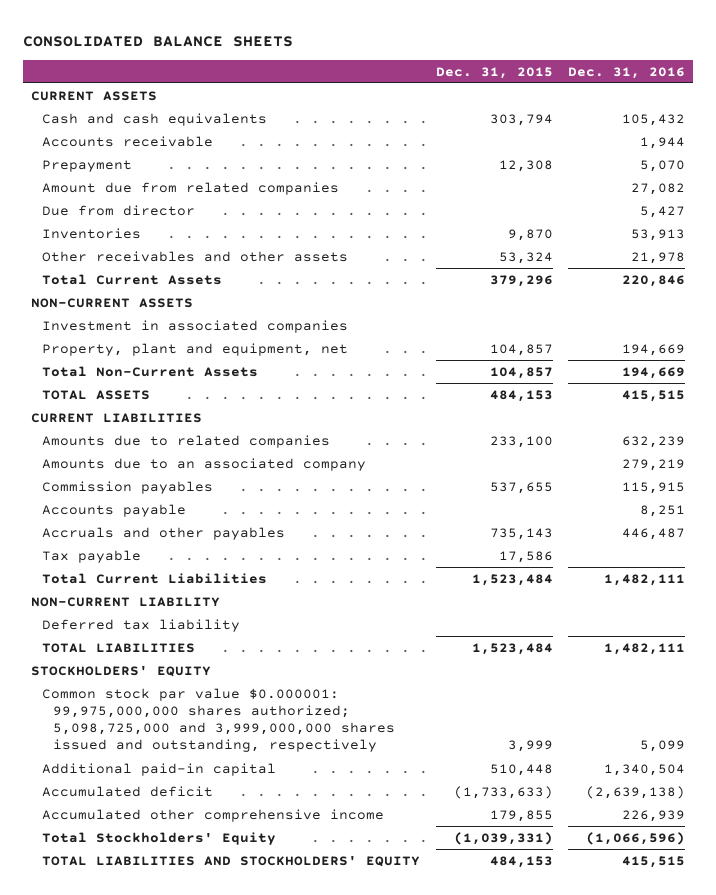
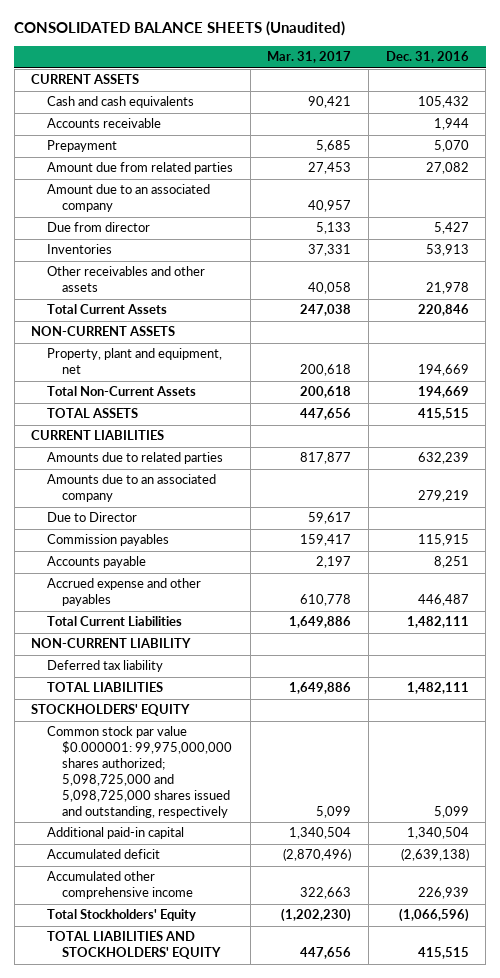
[23,35,294,47] CONSOLIDATED BALANCE SHEETS -> [14,21,346,37] CONSOLIDATED BALANCE SHEETS (Unaudited)
[435,66,553,79] Dec. 31, 2015 -> none
none -> [267,51,352,64] Mar. 31, 2017
[42,181,340,195] Amount due from related companies -> [46,162,233,175] Amount due from related parties
none -> [46,184,210,213] Amount due to an associated company
[42,319,349,333] Investment in associated companies -> none
[42,434,331,448] Amounts due to related companies -> [46,452,223,465] Amounts due to related parties
none -> [46,512,137,523] Due to Director
[42,549,142,563] Tax payable -> none
[42,526,286,540] Accruals and other payables -> [46,578,201,607] Accrued expense and other payables
[42,687,396,753] Common stock par value $0.000001: 99,975,000,000 shares authorized; 5,098,725,000 and 3,999,000,000 shares issued and outstanding, respectively -> [46,726,233,818] Common stock par value $0.000001: 99,975,000,000 shares authorized; 5,098,725,000 and 5,098,725,000 shares issued and outstanding, respectively

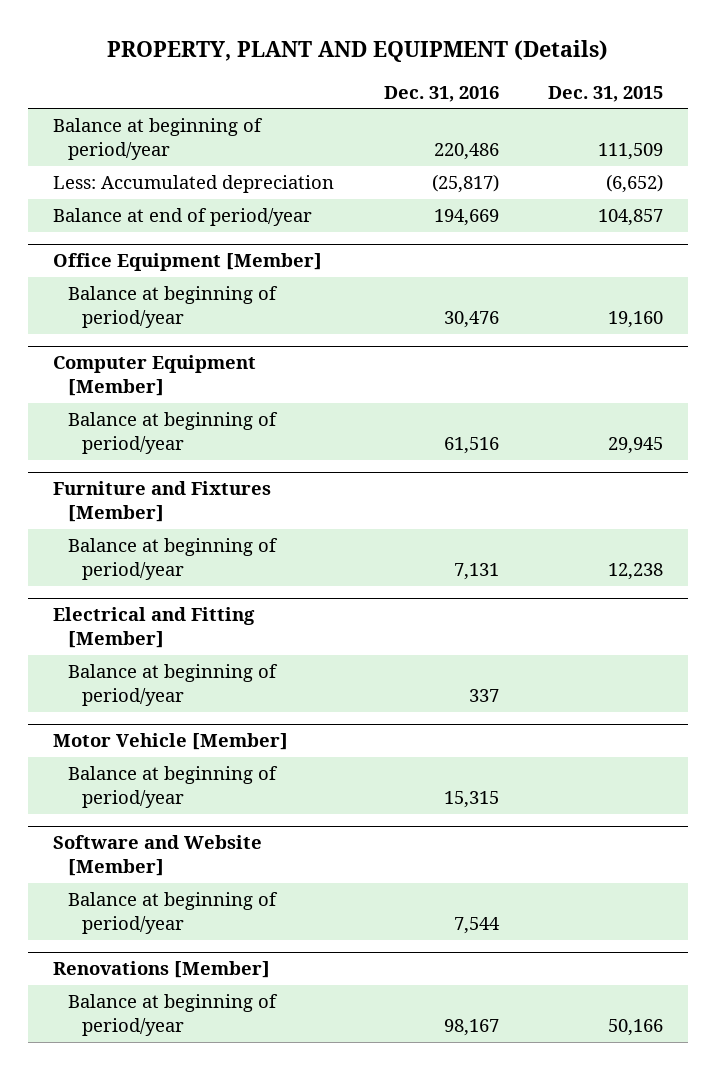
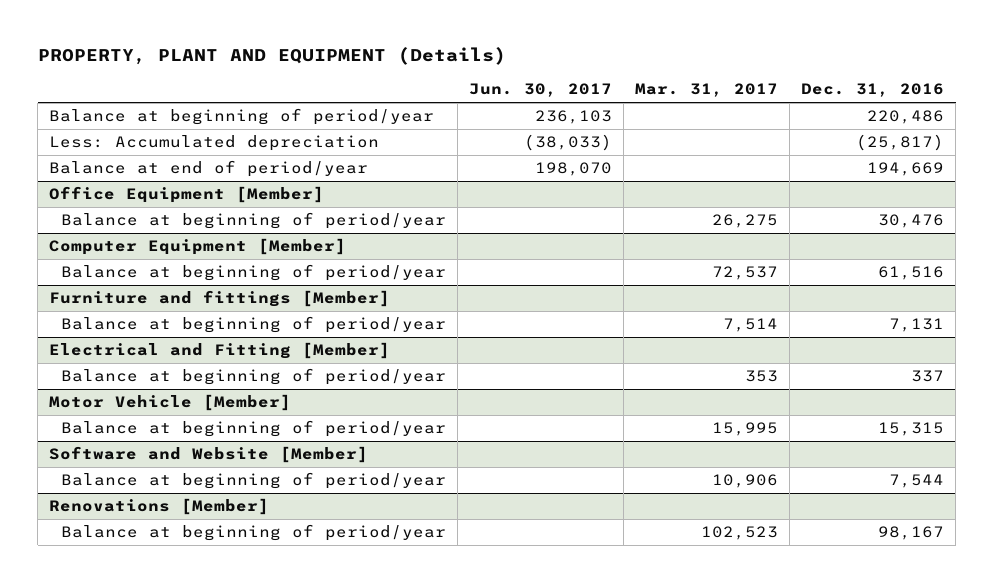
[548,85,664,102] Dec. 31, 2015 -> none
none -> [469,83,613,98] Jun. 30, 2017
none -> [635,83,779,98] Mar. 31, 2017
[52,481,271,523] Furniture and Fixtures [Member] -> [49,290,391,308] Furniture and fittings [Member]

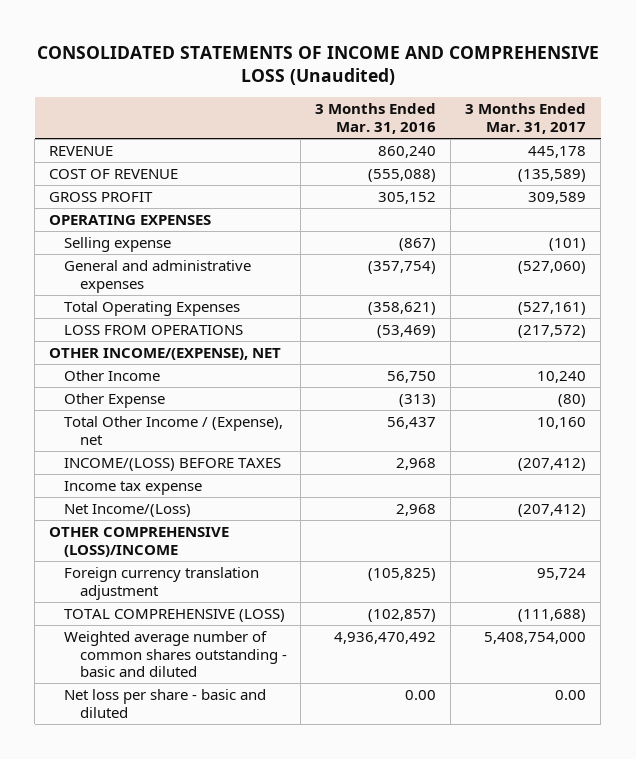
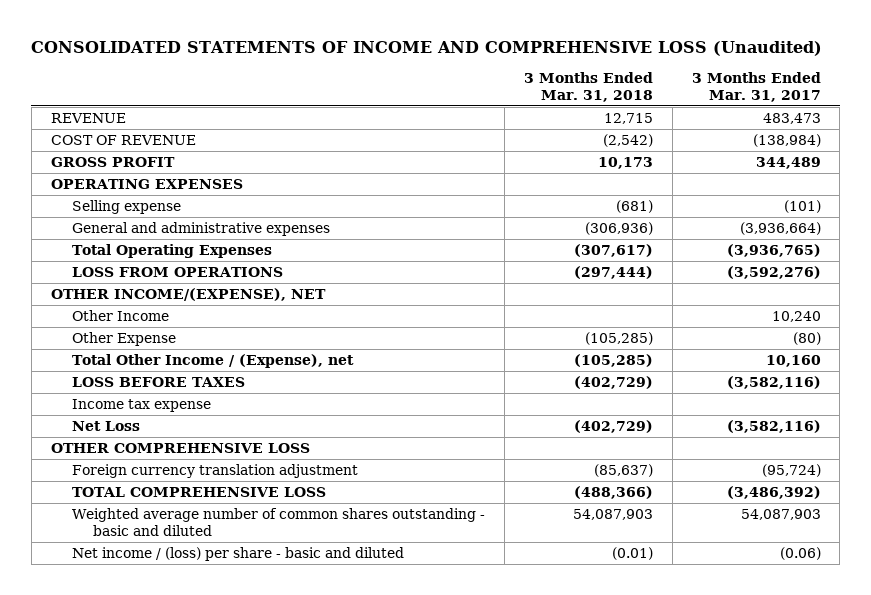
[315,103,437,135] 3 Months Ended Mar. 31, 2016 -> none
none -> [523,71,653,103] 3 Months Ended Mar. 31, 2018
[528,145,587,158] 445,178 -> [762,112,821,124] 483,473
[518,168,587,182] (135,589) -> [752,133,821,147] (138,984)
[528,191,587,204] 309,589 -> [755,156,821,169] 344,489
[518,260,587,274] (527,060) -> [739,221,821,235] (3,936,664)
[518,301,587,315] (527,161) -> [726,243,821,257] (3,936,765)
[518,324,587,338] (217,572) -> [726,265,821,279] (3,592,276)
[64,457,282,471] INCOME/(LOSS) BEFORE TAXES -> [71,376,245,387] LOSS BEFORE TAXES
[518,457,587,471] (207,412) -> [726,375,821,389] (3,582,116)
[64,503,192,517] Net Income/(Loss) -> [71,420,140,431] Net Loss
[518,503,587,517] (207,412) -> [726,419,821,433] (3,582,116)
[49,526,230,557] OTHER COMPREHENSIVE (LOSS)/INCOME -> [50,442,310,453] OTHER COMPREHENSIVE LOSS
[537,567,587,580] 95,724 -> [761,463,821,477] (95,724)
[64,608,286,622] TOTAL COMPREHENSIVE (LOSS) -> [71,486,326,497] TOTAL COMPREHENSIVE LOSS
[518,608,587,622] (111,688) -> [726,485,821,499] (3,486,392)
[484,631,587,644] 5,408,754,000 -> [740,508,821,520] 54,087,903
[64,688,267,718] Net loss per share - basic and diluted -> [71,546,404,561] Net income / (loss) per share - basic and diluted
[555,689,587,700] 0.00 -> [779,546,821,560] (0.06)

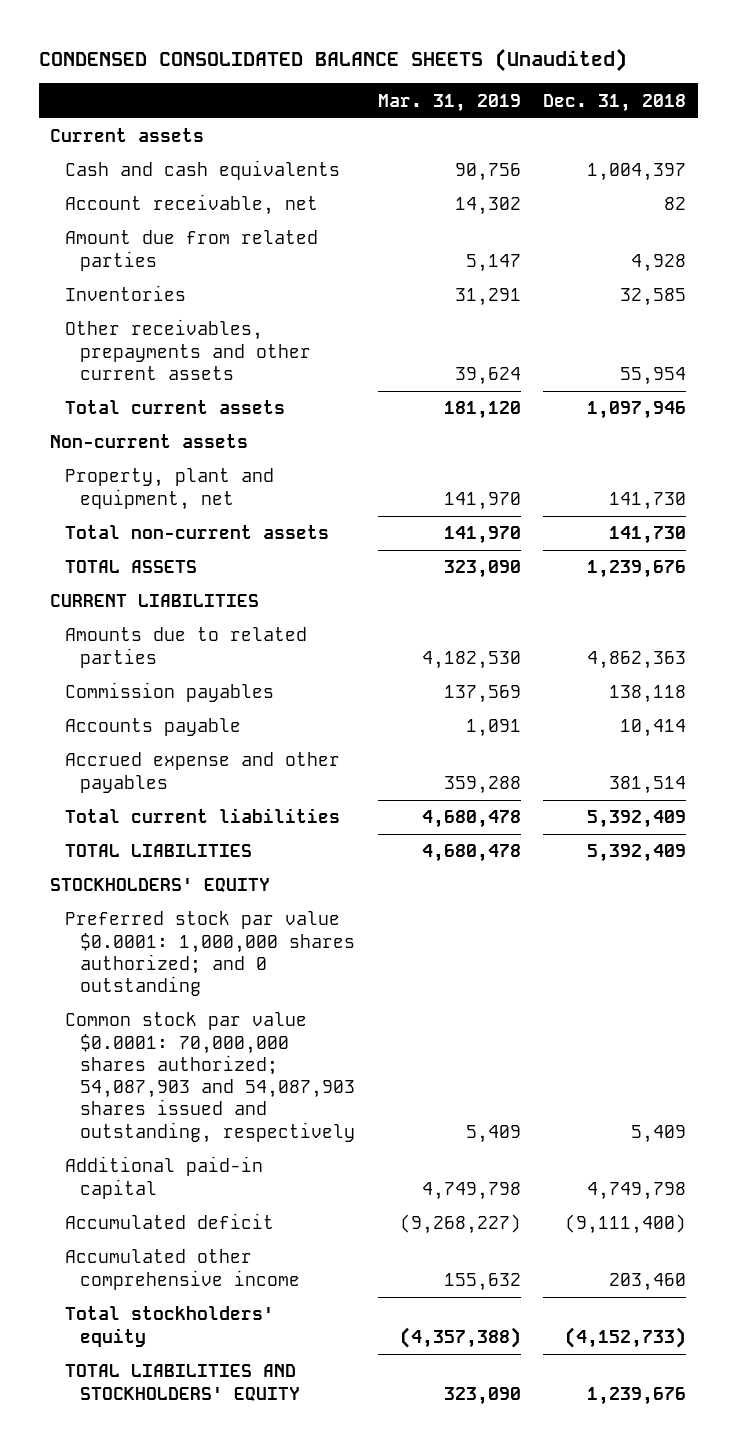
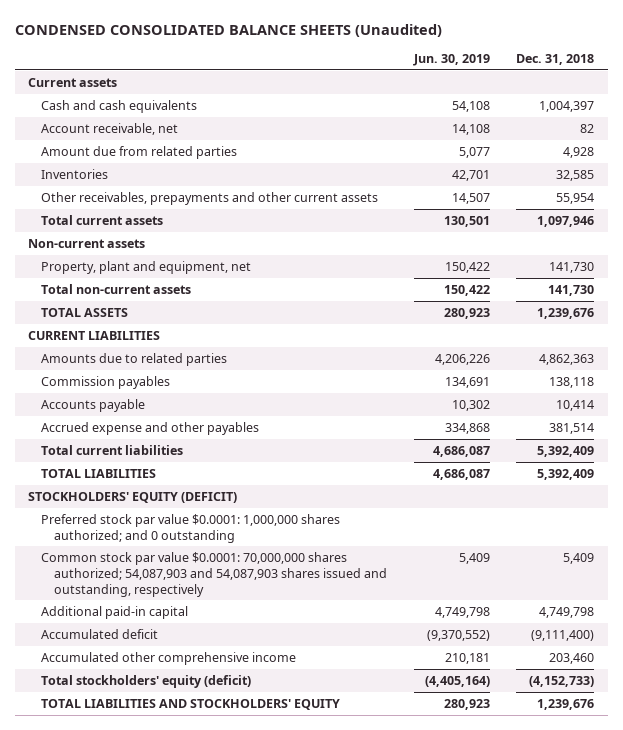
[377,93,521,112] Mar. 31, 2019 -> none
none -> [412,54,490,67] Jun. 30, 2019
[50,878,271,893] STOCKHOLDERS' EQUITY -> [28,491,238,503] STOCKHOLDERS' EQUITY (DEFICIT)
[64,1306,274,1347] Total stockholders' equity -> [41,674,252,688] Total stockholders' equity (deficit)

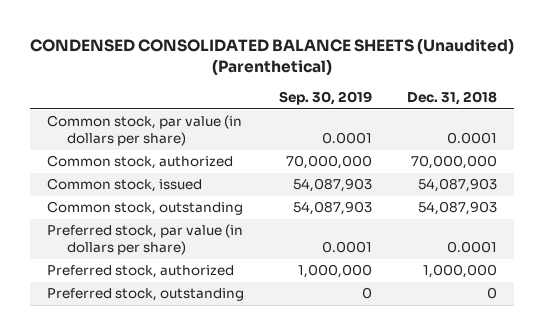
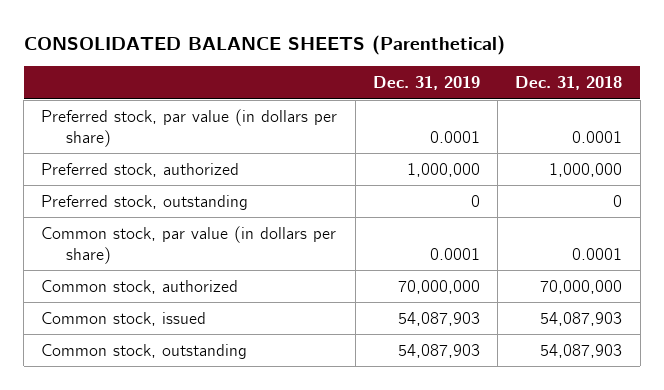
[29,37,514,76] CONDENSED CONSOLIDATED BALANCE SHEETS (Unaudited) (Parenthetical) -> [23,34,505,55] CONSOLIDATED BALANCE SHEETS (Parenthetical)
[278,91,372,106] Sep. 30, 2019 -> none
none -> [372,76,480,91] Dec. 31, 2019
[47,224,244,256] Preferred stock, par value (in dollars per share) -> [41,108,338,147] Preferred stock, par value (in dollars per share)
[47,265,235,279] Preferred stock, authorized -> [41,162,240,177] Preferred stock, authorized
[47,288,245,302] Preferred stock, outstanding -> [41,194,249,210] Preferred stock, outstanding

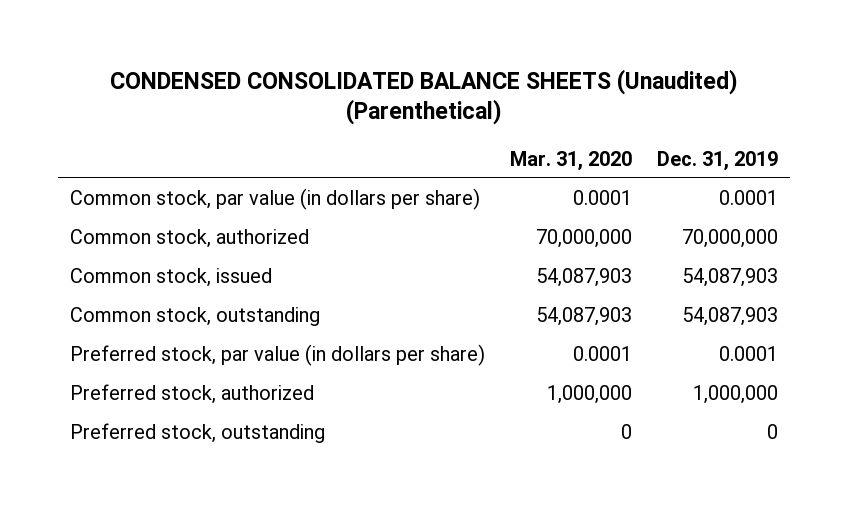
[23,34,505,55] CONSOLIDATED BALANCE SHEETS (Parenthetical) -> [110,68,739,126] CONDENSED CONSOLIDATED BALANCE SHEETS (Unaudited) (Parenthetical)
[515,76,623,91] Dec. 31, 2018 -> none
none -> [510,150,633,171] Mar. 31, 2020
[41,108,338,147] Preferred stock, par value (in dollars per share) -> [70,344,486,367] Preferred stock, par value (in dollars per share)
[41,162,240,177] Preferred stock, authorized -> [70,384,315,405] Preferred stock, authorized
[41,194,249,210] Preferred stock, outstanding -> [70,423,326,444] Preferred stock, outstanding

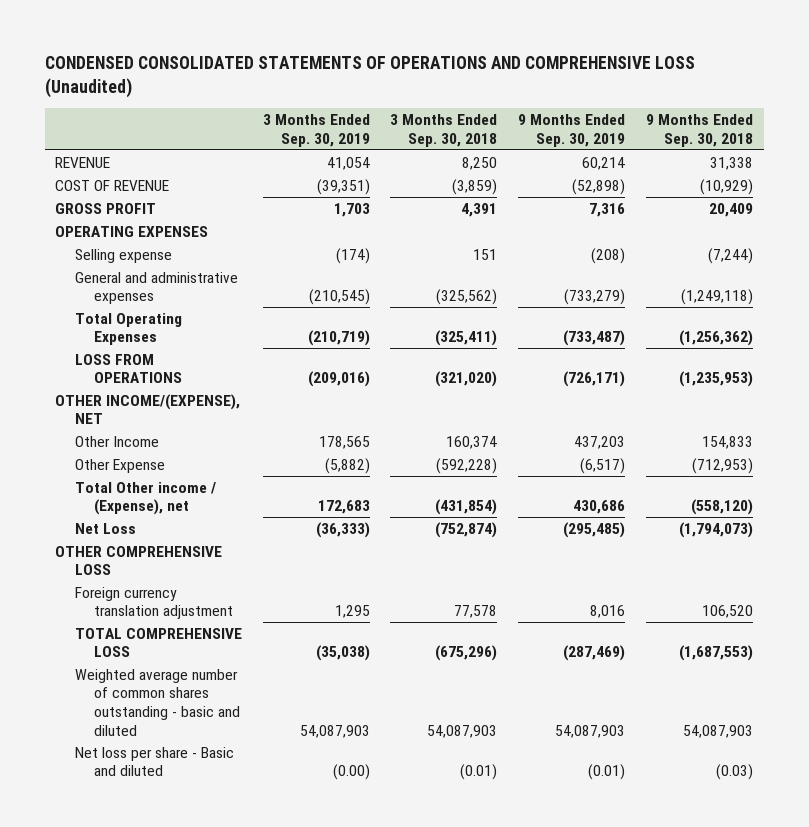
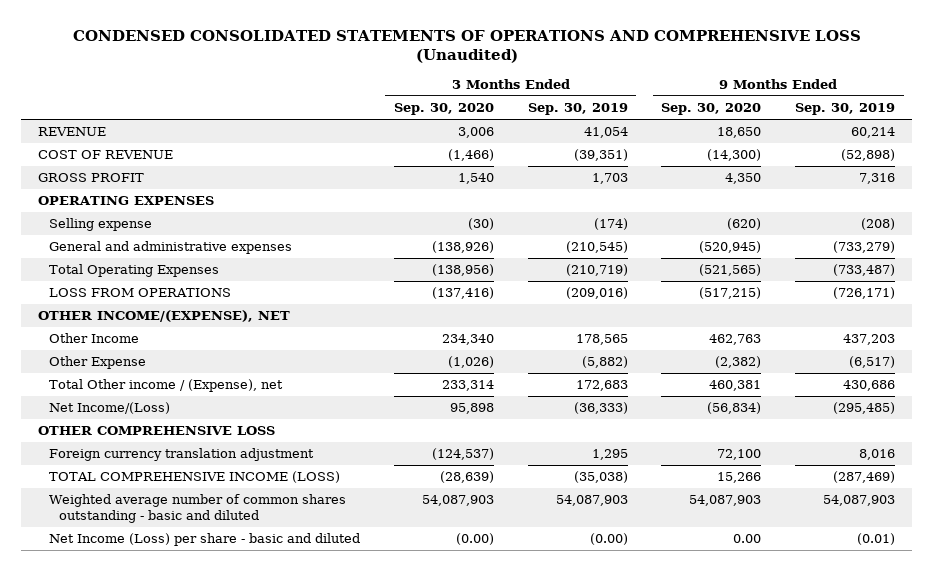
[390,114,498,147] 3 Months Ended Sep. 30, 2018 -> none
[646,114,754,147] 9 Months Ended Sep. 30, 2018 -> none
none -> [393,103,494,116] Sep. 30, 2020
none -> [661,103,762,116] Sep. 30, 2020
[74,522,136,534] Net Loss -> [48,402,170,415] Net Income/(Loss)
[74,627,242,658] TOTAL COMPREHENSIVE LOSS -> [48,471,340,484] TOTAL COMPREHENSIVE INCOME (LOSS)
[74,746,234,777] Net loss per share - Basic and diluted -> [48,533,360,547] Net Income (Loss) per share - basic and diluted

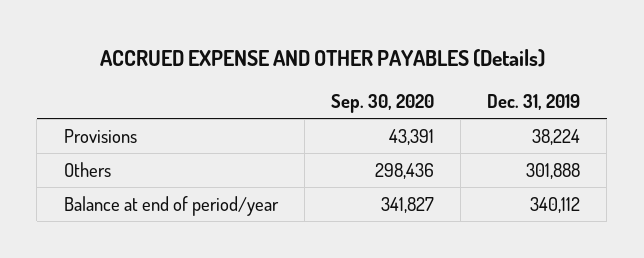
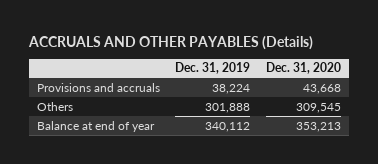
[99,48,545,67] ACCRUED EXPENSE AND OTHER PAYABLES (Details) -> [27,35,313,50] ACCRUALS AND OTHER PAYABLES (Details)
[330,94,434,114] Sep. 30, 2020 -> none
none -> [265,62,341,75] Dec. 31, 2020
[63,128,137,143] Provisions -> [36,82,160,92] Provisions and accruals
[63,195,279,216] Balance at end of period/year -> [36,120,155,132] Balance at end of year

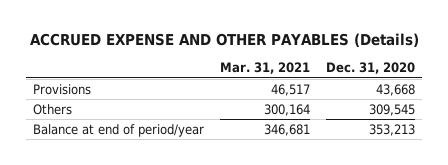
[27,35,313,50] ACCRUALS AND OTHER PAYABLES (Details) -> [29,33,419,48] ACCRUED EXPENSE AND OTHER PAYABLES (Details)
[175,62,251,75] Dec. 31, 2019 -> none
none -> [219,62,310,75] Mar. 31, 2021
[36,82,160,92] Provisions and accruals -> [33,83,92,95] Provisions
[36,120,155,132] Balance at end of year -> [33,123,205,137] Balance at end of period/year

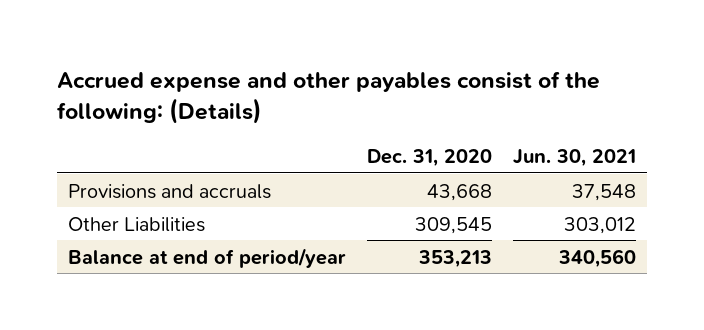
[29,33,419,48] ACCRUED EXPENSE AND OTHER PAYABLES (Details) -> [57,71,601,125] Accrued expense and other payables consist of the following: (Details)
[219,62,310,75] Mar. 31, 2021 -> none
none -> [513,148,637,167] Jun. 30, 2021
[33,83,92,95] Provisions -> [67,183,271,199] Provisions and accruals
[33,103,73,115] Others -> [67,216,205,232] Other Liabilities

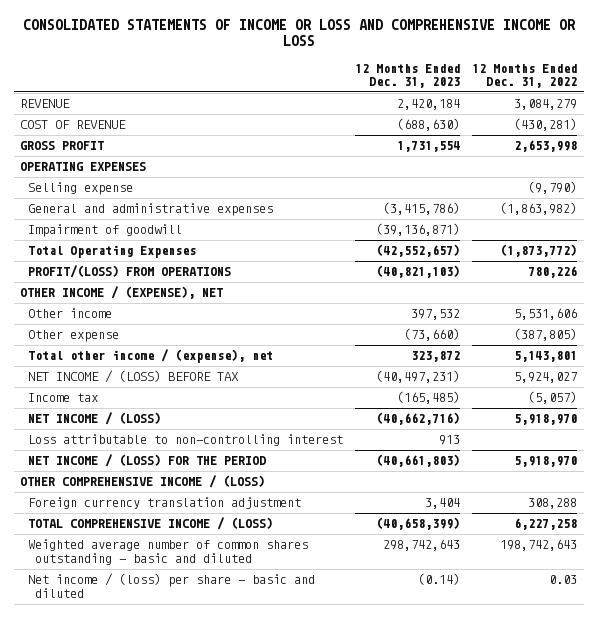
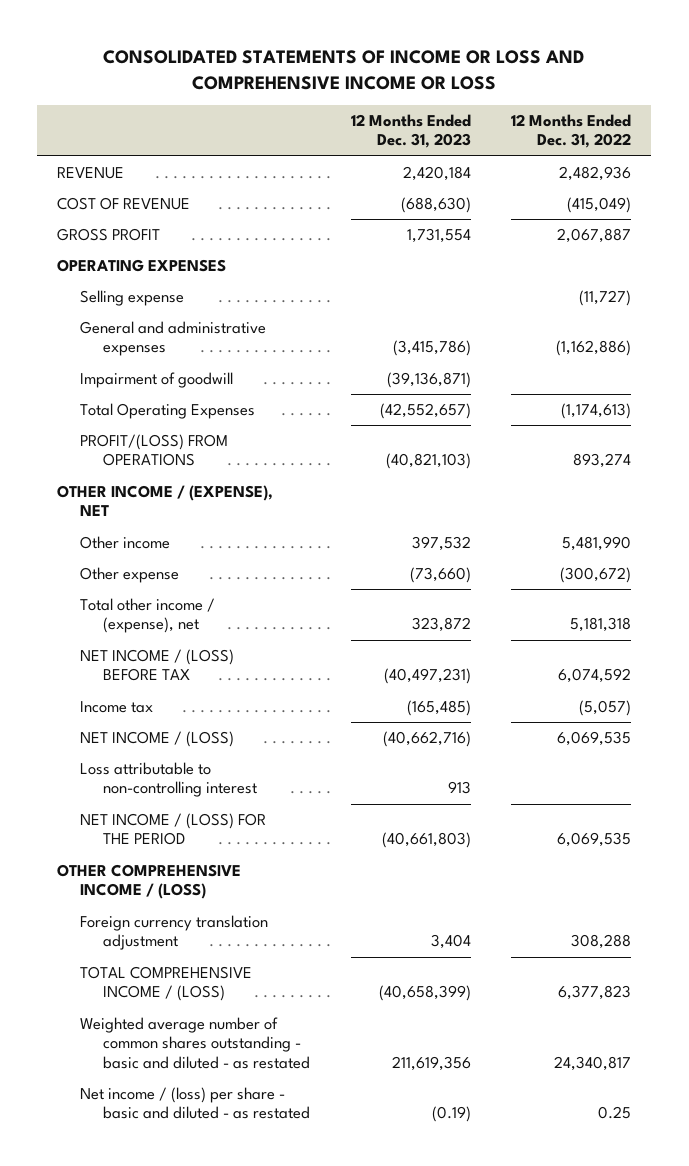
[514,99,578,111] 3,084,279 -> [559,166,632,182] 2,482,936
[514,118,578,132] (430,281) -> [567,197,632,214] (415,049)
[514,140,578,153] 2,653,998 -> [557,228,632,244] 2,067,887
[528,181,578,195] (9,790) -> [579,290,632,307] (11,727)
[500,202,578,216] (1,863,982) -> [556,340,632,357] (1,162,886)
[500,244,578,258] (1,873,772) -> [561,403,632,420] (1,174,613)
[528,266,578,279] 780,226 -> [573,453,632,469] 893,274
[514,308,578,321] 5,531,606 -> [562,536,632,552] 5,481,990
[514,328,578,342] (387,805) -> [560,567,632,584] (300,672)
[514,351,578,363] 5,143,801 -> [570,617,632,633] 5,181,318
[514,372,578,384] 5,924,027 -> [558,668,632,684] 6,074,592
[514,414,578,426] 5,918,970 -> [557,731,632,747] 6,069,535
[514,456,578,468] 5,918,970 -> [557,832,632,848] 6,069,535
[514,518,578,531] 6,227,258 -> [558,985,632,1001] 6,377,823
[27,539,308,566] Weighted average number of common shares outstanding - basic and diluted -> [80,1017,311,1069] Weighted average number of common shares outstanding - basic and diluted - as restated
[382,539,460,552] 298,742,643 -> [391,1055,471,1071] 211,619,356
[500,539,578,552] 198,742,643 -> [554,1055,632,1071] 24,340,817
[27,573,315,599] Net income / (loss) per share - basic and diluted -> [80,1087,311,1120] Net income / (loss) per share - basic and diluted - as restated
[417,573,460,586] (0.14) -> [431,1106,471,1123] (0.19)
[549,575,578,585] 0.03 -> [598,1106,632,1120] 0.25

